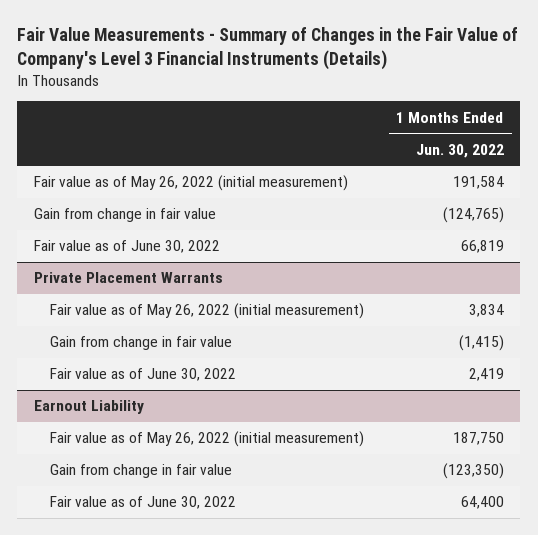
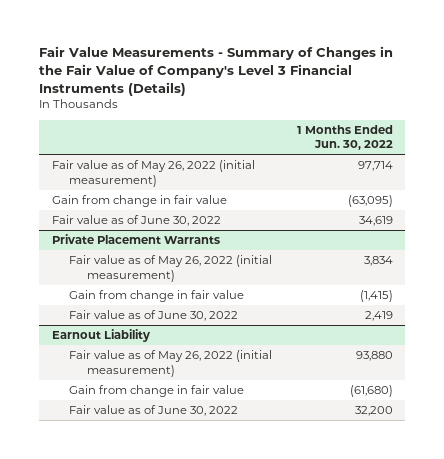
[452,176,504,190] 191,584 -> [357,160,393,171] 97,714
[442,207,504,224] (124,765) -> [347,194,393,207] (63,095)
[460,240,504,254] 66,819 -> [358,215,393,226] 34,619
[452,432,504,446] 187,750 -> [355,350,393,361] 93,880
[442,463,504,480] (123,350) -> [349,384,393,397] (61,680)
[460,496,504,510] 64,400 -> [354,405,393,416] 32,200

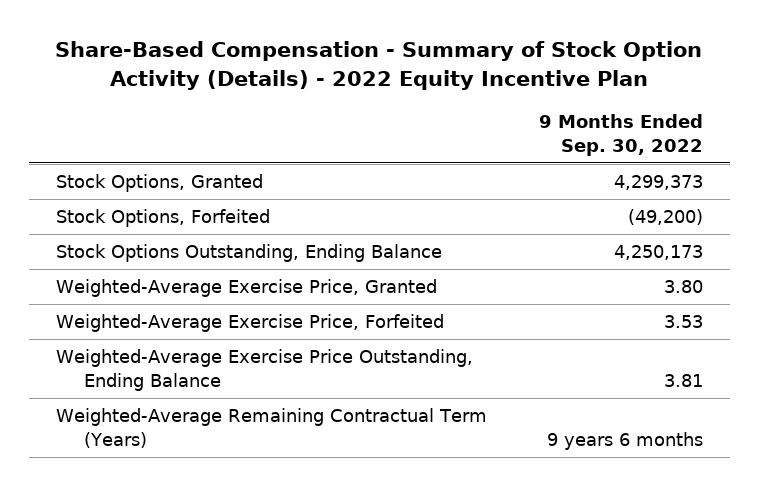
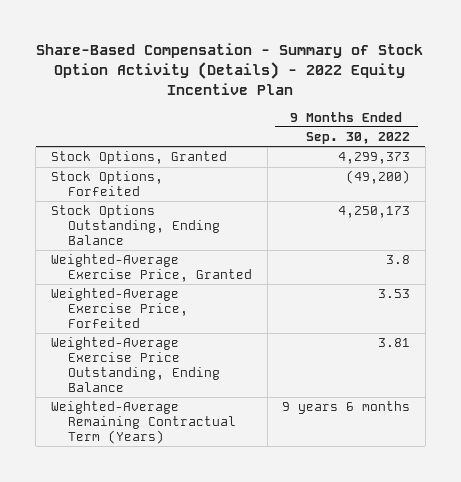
[664,280,704,294] 3.80 -> [386,255,411,265] 3.8

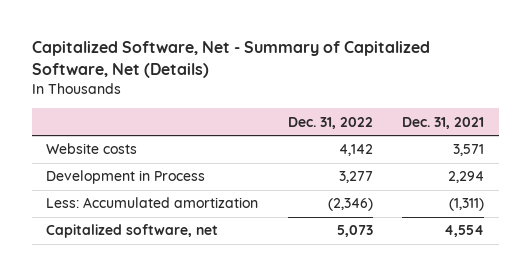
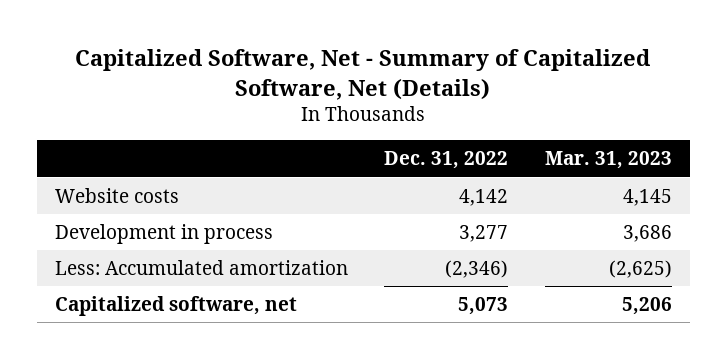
[402,116,485,129] Dec. 31, 2021 -> none
none -> [544,151,672,170] Mar. 31, 2023
[46,170,206,185] Development in Process -> [55,223,274,244] Development in process

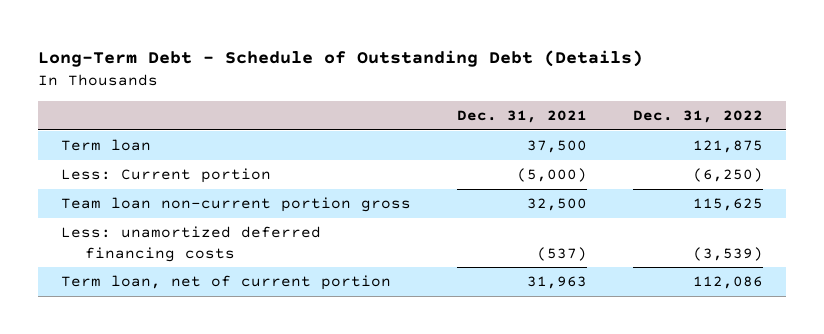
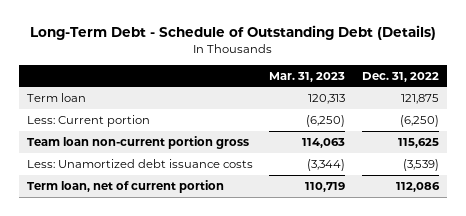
[457,110,588,124] Dec. 31, 2021 -> none
none -> [269,71,346,82] Mar. 31, 2023
[60,226,321,262] Less: unamortized deferred financing costs -> [27,158,254,168] Less: Unamortized debt issuance costs

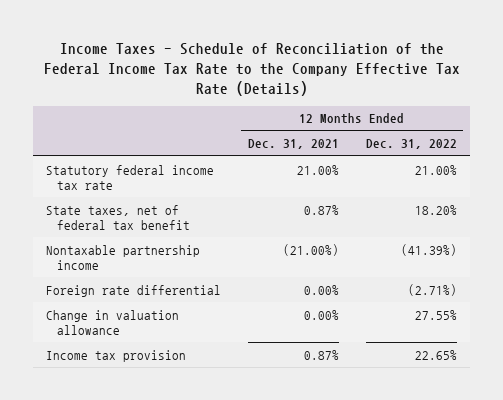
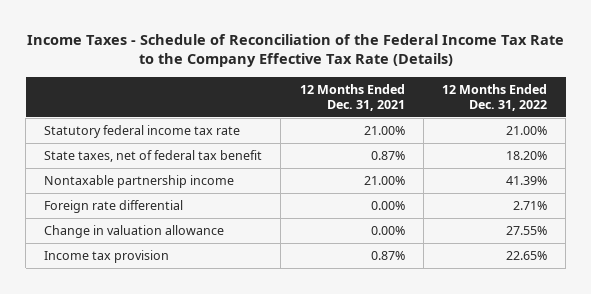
[283,243,340,256] (21.00%) -> [363,175,405,185] 21.00%
[400,243,457,256] (41.39%) -> [505,175,547,185] 41.39%
[407,283,457,296] (2.71%) -> [512,200,547,210] 2.71%

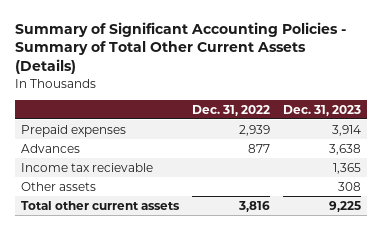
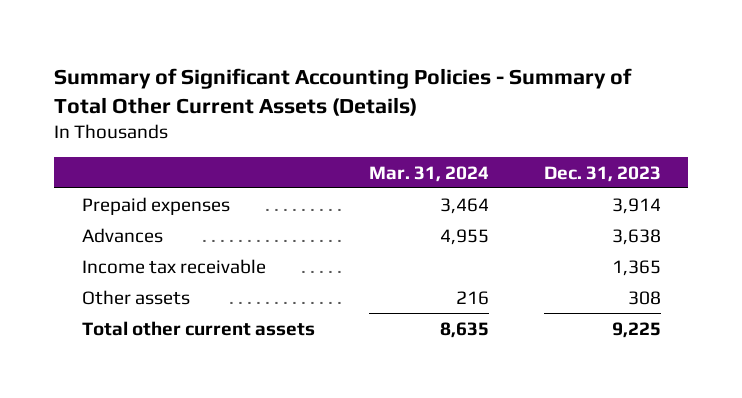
[191,104,270,116] Dec. 31, 2022 -> none
none -> [369,165,490,182] Mar. 31, 2024
[21,162,154,172] Income tax recievable -> [81,258,266,274] Income tax receivable

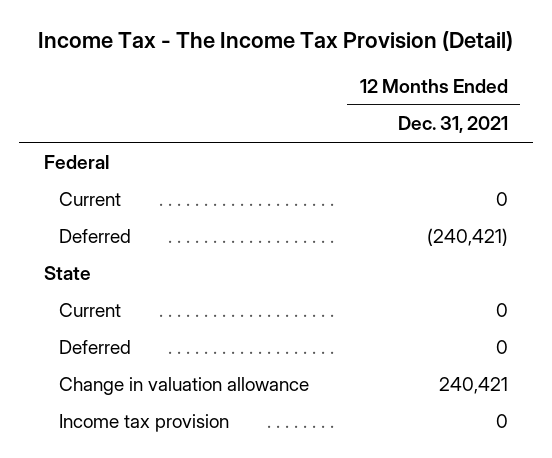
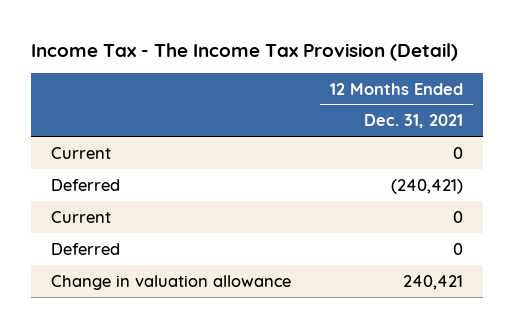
[44,154,110,169] Federal -> none
[44,265,92,280] State -> none
[59,413,230,432] Income tax provision -> none

